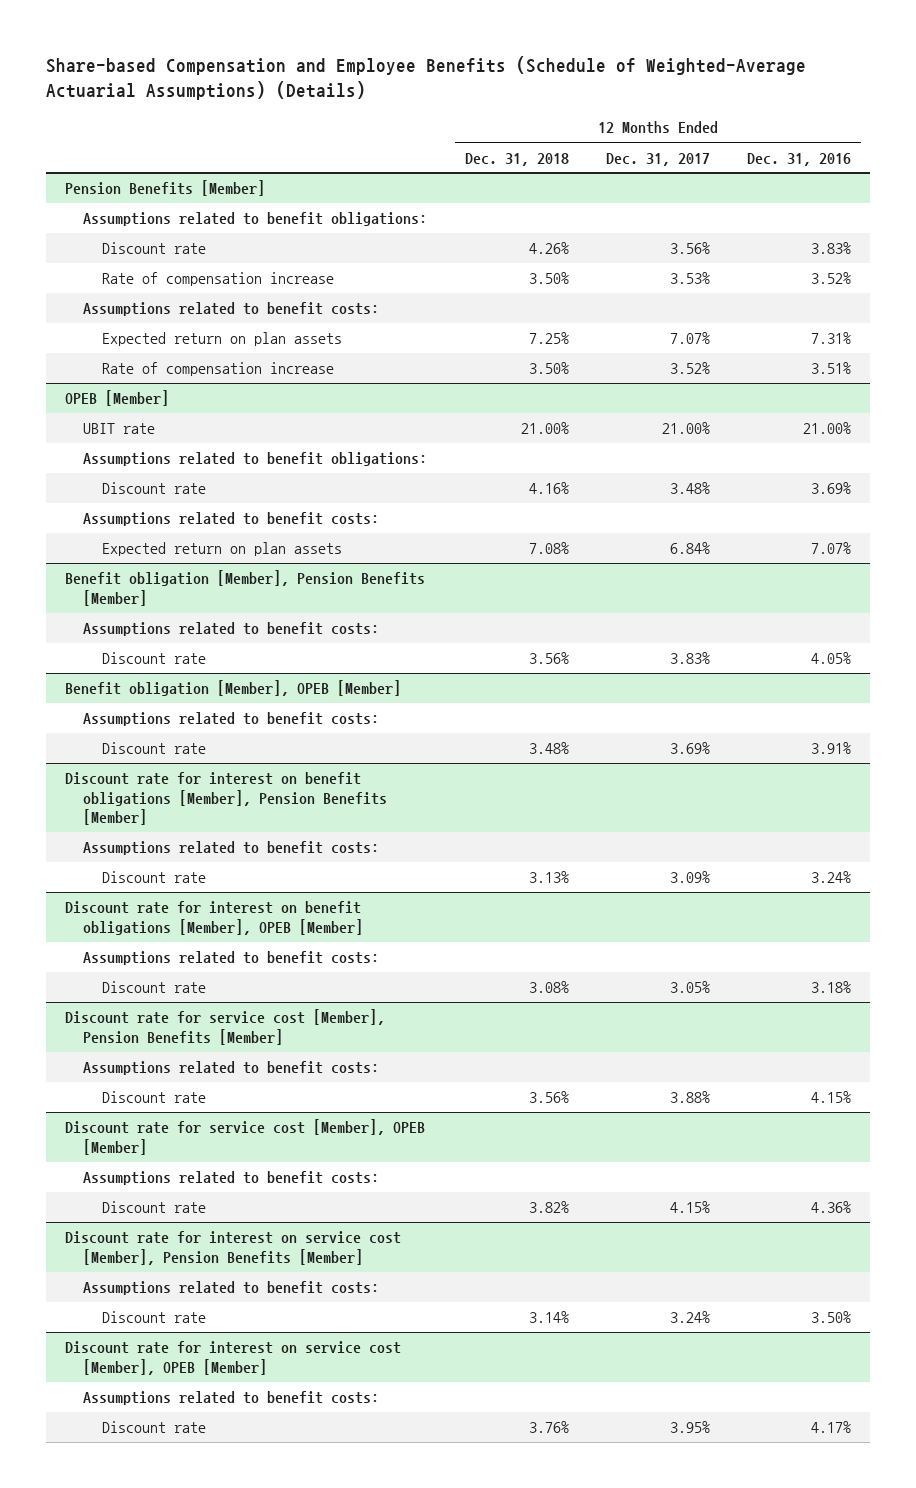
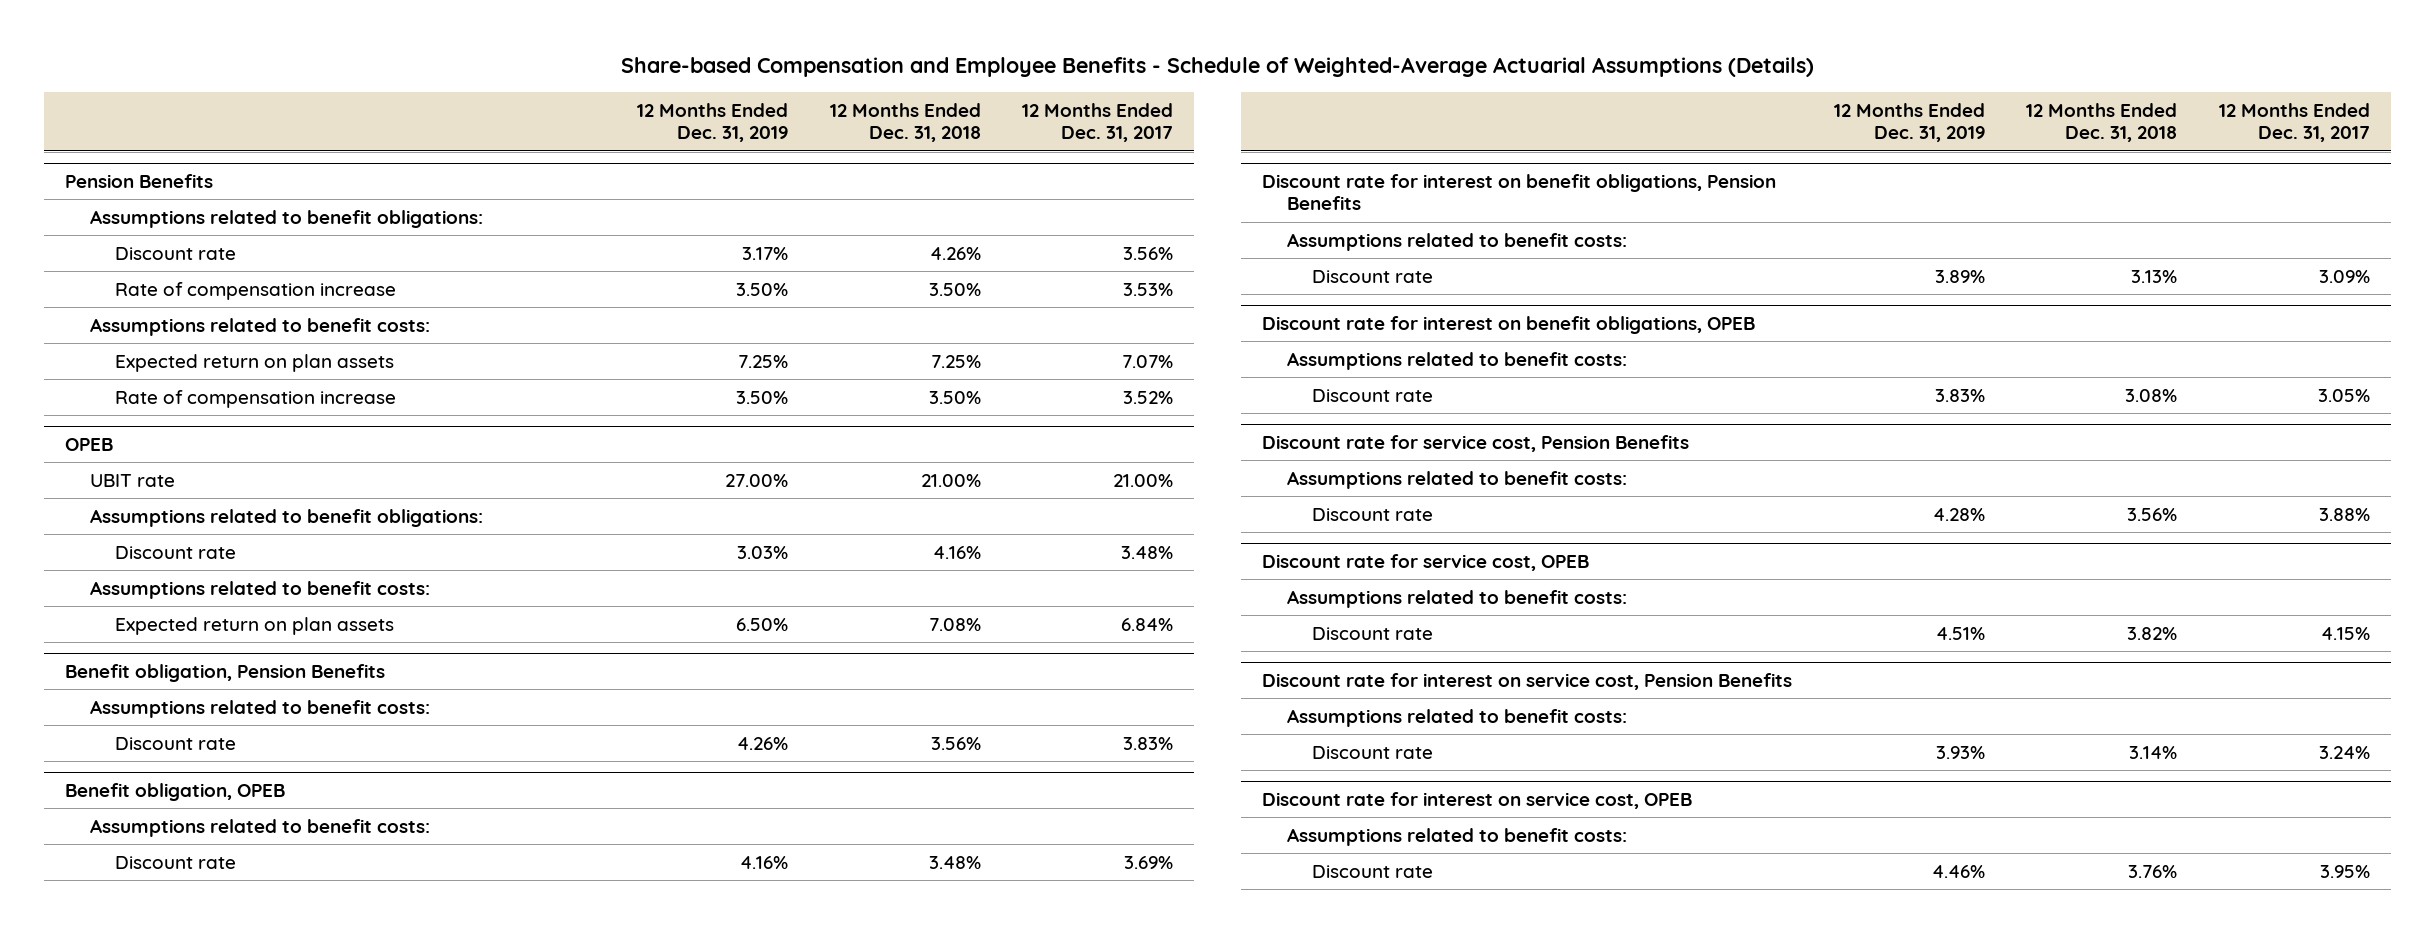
[45,55,806,100] Share-based Compensation and Employee Benefits (Schedule of Weighted-Average Actuarial Assumptions) (Details) -> [620,57,1814,78] Share-based Compensation and Employee Benefits - Schedule of Weighted-Average Actuarial Assumptions (Details)
[747,152,852,166] Dec. 31, 2016 -> none
none -> [636,102,788,143] 12 Months Ended Dec. 31, 2019
[64,180,265,197] Pension Benefits [Member] -> [65,173,214,188] Pension Benefits
[64,390,169,407] OPEB [Member] -> [65,437,114,451] OPEB
[64,570,425,606] Benefit obligation [Member], Pension Benefits [Member] -> [65,663,386,682] Benefit obligation, Pension Benefits
[64,680,401,697] Benefit obligation [Member], OPEB [Member] -> [65,782,286,801] Benefit obligation, OPEB
[64,772,388,826] Discount rate for interest on benefit obligations [Member], Pension Benefits [Member] -> [1261,173,1776,211] Discount rate for interest on benefit obligations, Pension Benefits
[64,901,364,935] Discount rate for interest on benefit obligations [Member], OPEB [Member] -> [1261,315,1755,334] Discount rate for interest on benefit obligations, OPEB
[64,1009,385,1045] Discount rate for service cost [Member], Pension Benefits [Member] -> [1261,434,1689,452] Discount rate for service cost, Pension Benefits
[64,1119,425,1155] Discount rate for service cost [Member], OPEB [Member] -> [1261,553,1589,571] Discount rate for service cost, OPEB
[64,1231,401,1265] Discount rate for interest on service cost [Member], Pension Benefits [Member] -> [1261,672,1792,690] Discount rate for interest on service cost, Pension Benefits
[64,1341,401,1375] Discount rate for interest on service cost [Member], OPEB [Member] -> [1261,791,1692,809] Discount rate for interest on service cost, OPEB

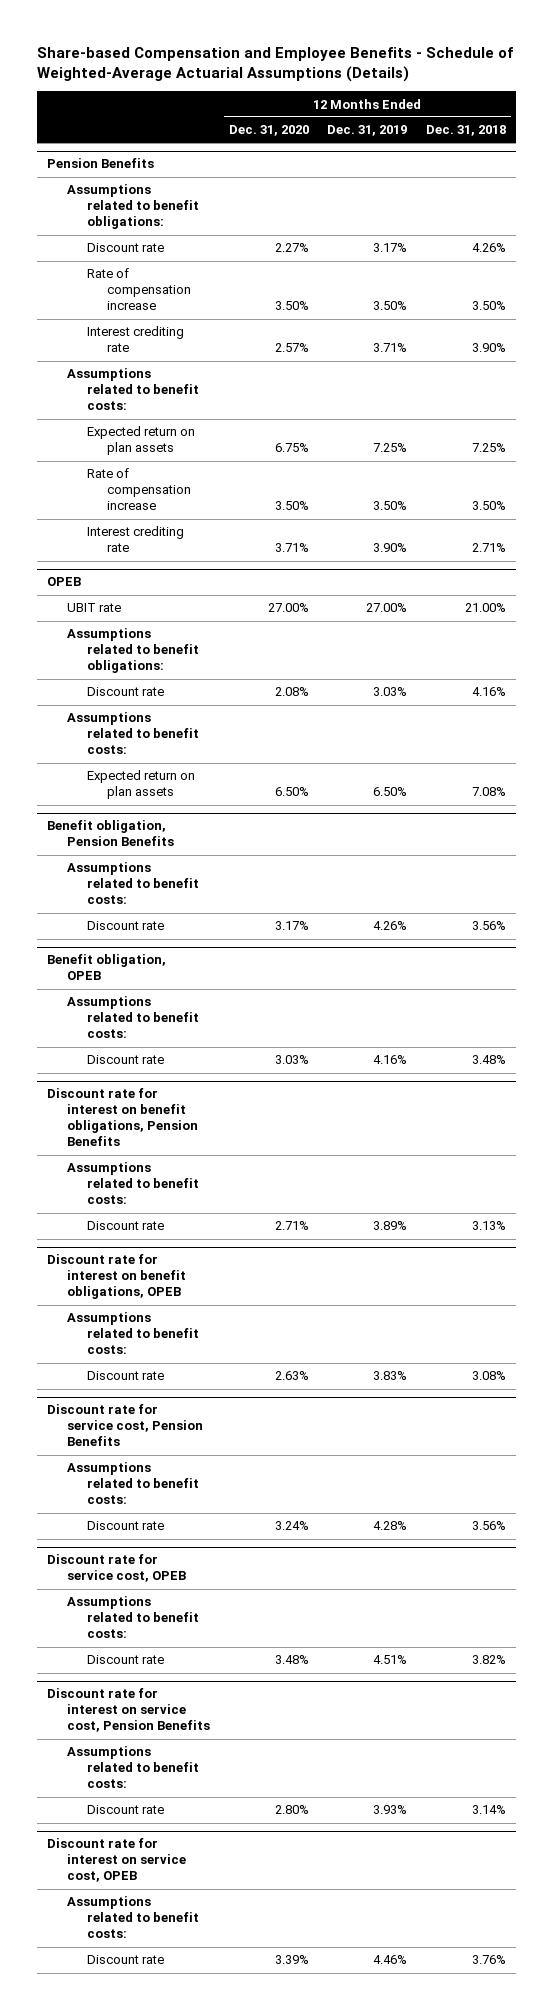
[1022,102,1174,143] 12 Months Ended Dec. 31, 2017 -> none
none -> [228,125,309,137] Dec. 31, 2020
none -> [86,326,184,353] Interest crediting rate
none -> [86,526,184,553] Interest crediting rate

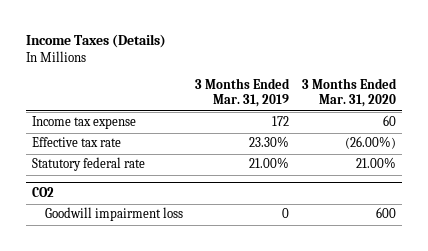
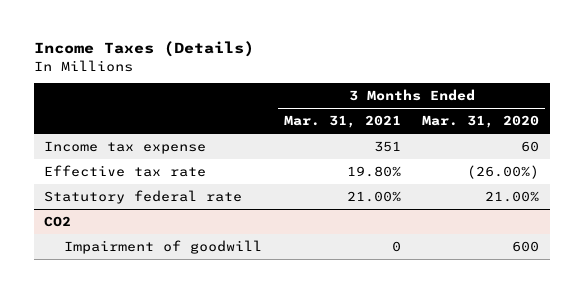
[195,77,291,108] 3 Months Ended Mar. 31, 2019 -> none
none -> [283,115,401,129] Mar. 31, 2021
[45,207,184,222] Goodwill impairment loss -> [64,239,263,254] Impairment of goodwill

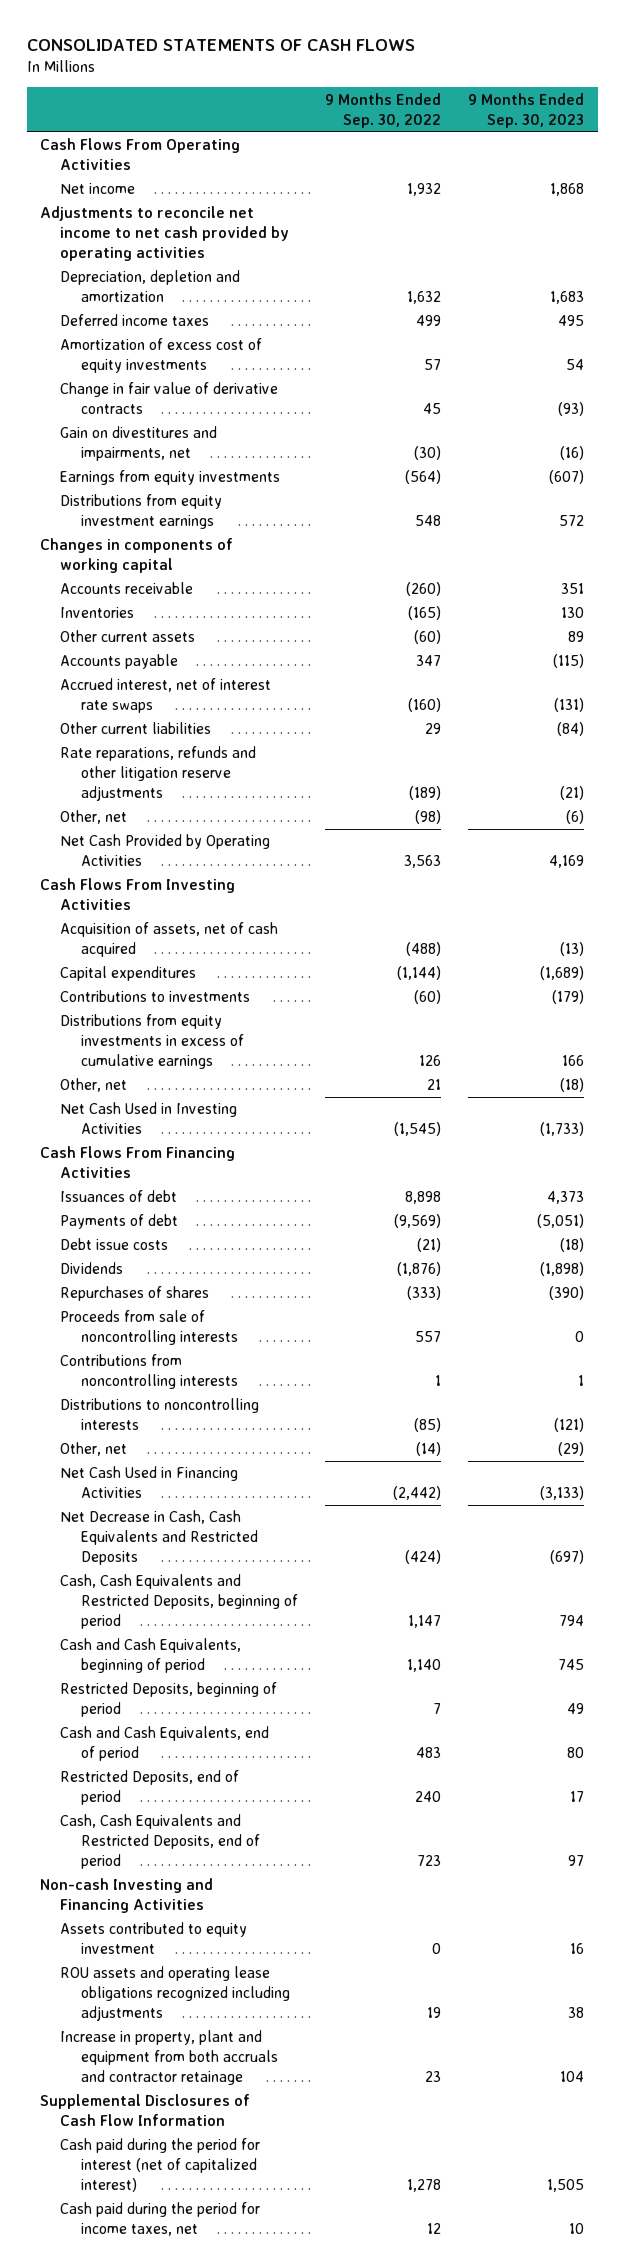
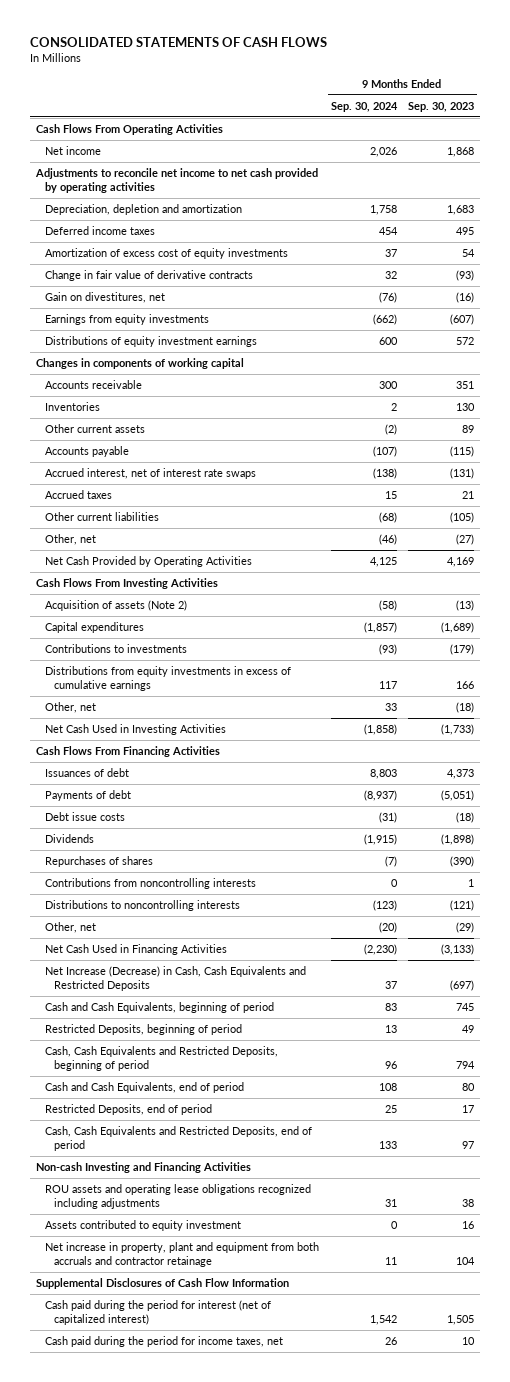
[324,92,441,128] 9 Months Ended Sep. 30, 2022 -> none
none -> [330,101,398,112] Sep. 30, 2024
[60,426,218,462] Gain on divestitures and impairments, net -> [44,291,165,303] Gain on divestitures, net
[60,494,223,530] Distributions from equity investment earnings -> [44,335,257,347] Distributions of equity investment earnings
[60,746,257,802] Rate reparations, refunds and other litigation reserve adjustments -> none
none -> [44,489,112,499] Accrued taxes
[557,722,585,737] (84) -> [450,511,475,523] (105)
[566,810,585,825] (6) -> [456,533,475,545] (27)
[60,922,279,958] Acquisition of assets, net of cash acquired -> [44,599,187,611] Acquisition of assets (Note 2)
[60,1310,238,1346] Proceeds from sale of noncontrolling interests -> none
[60,1510,258,1566] Net Decrease in Cash, Cash Equivalents and Restricted Deposits -> [44,965,306,992] Net Increase (Decrease) in Cash, Cash Equivalents and Restricted Deposits
[60,1574,298,1630] Cash, Cash Equivalents and Restricted Deposits, beginning of period -> [44,1045,278,1072] Cash, Cash Equivalents and Restricted Deposits, beginning of period
[60,1922,248,1955] Assets contributed to equity investment -> [44,1219,241,1231] Assets contributed to equity investment
[60,2030,278,2086] Increase in property, plant and equipment from both accruals and contractor retainage -> [44,1241,319,1268] Net increase in property, plant and equipment from both accruals and contractor retainage

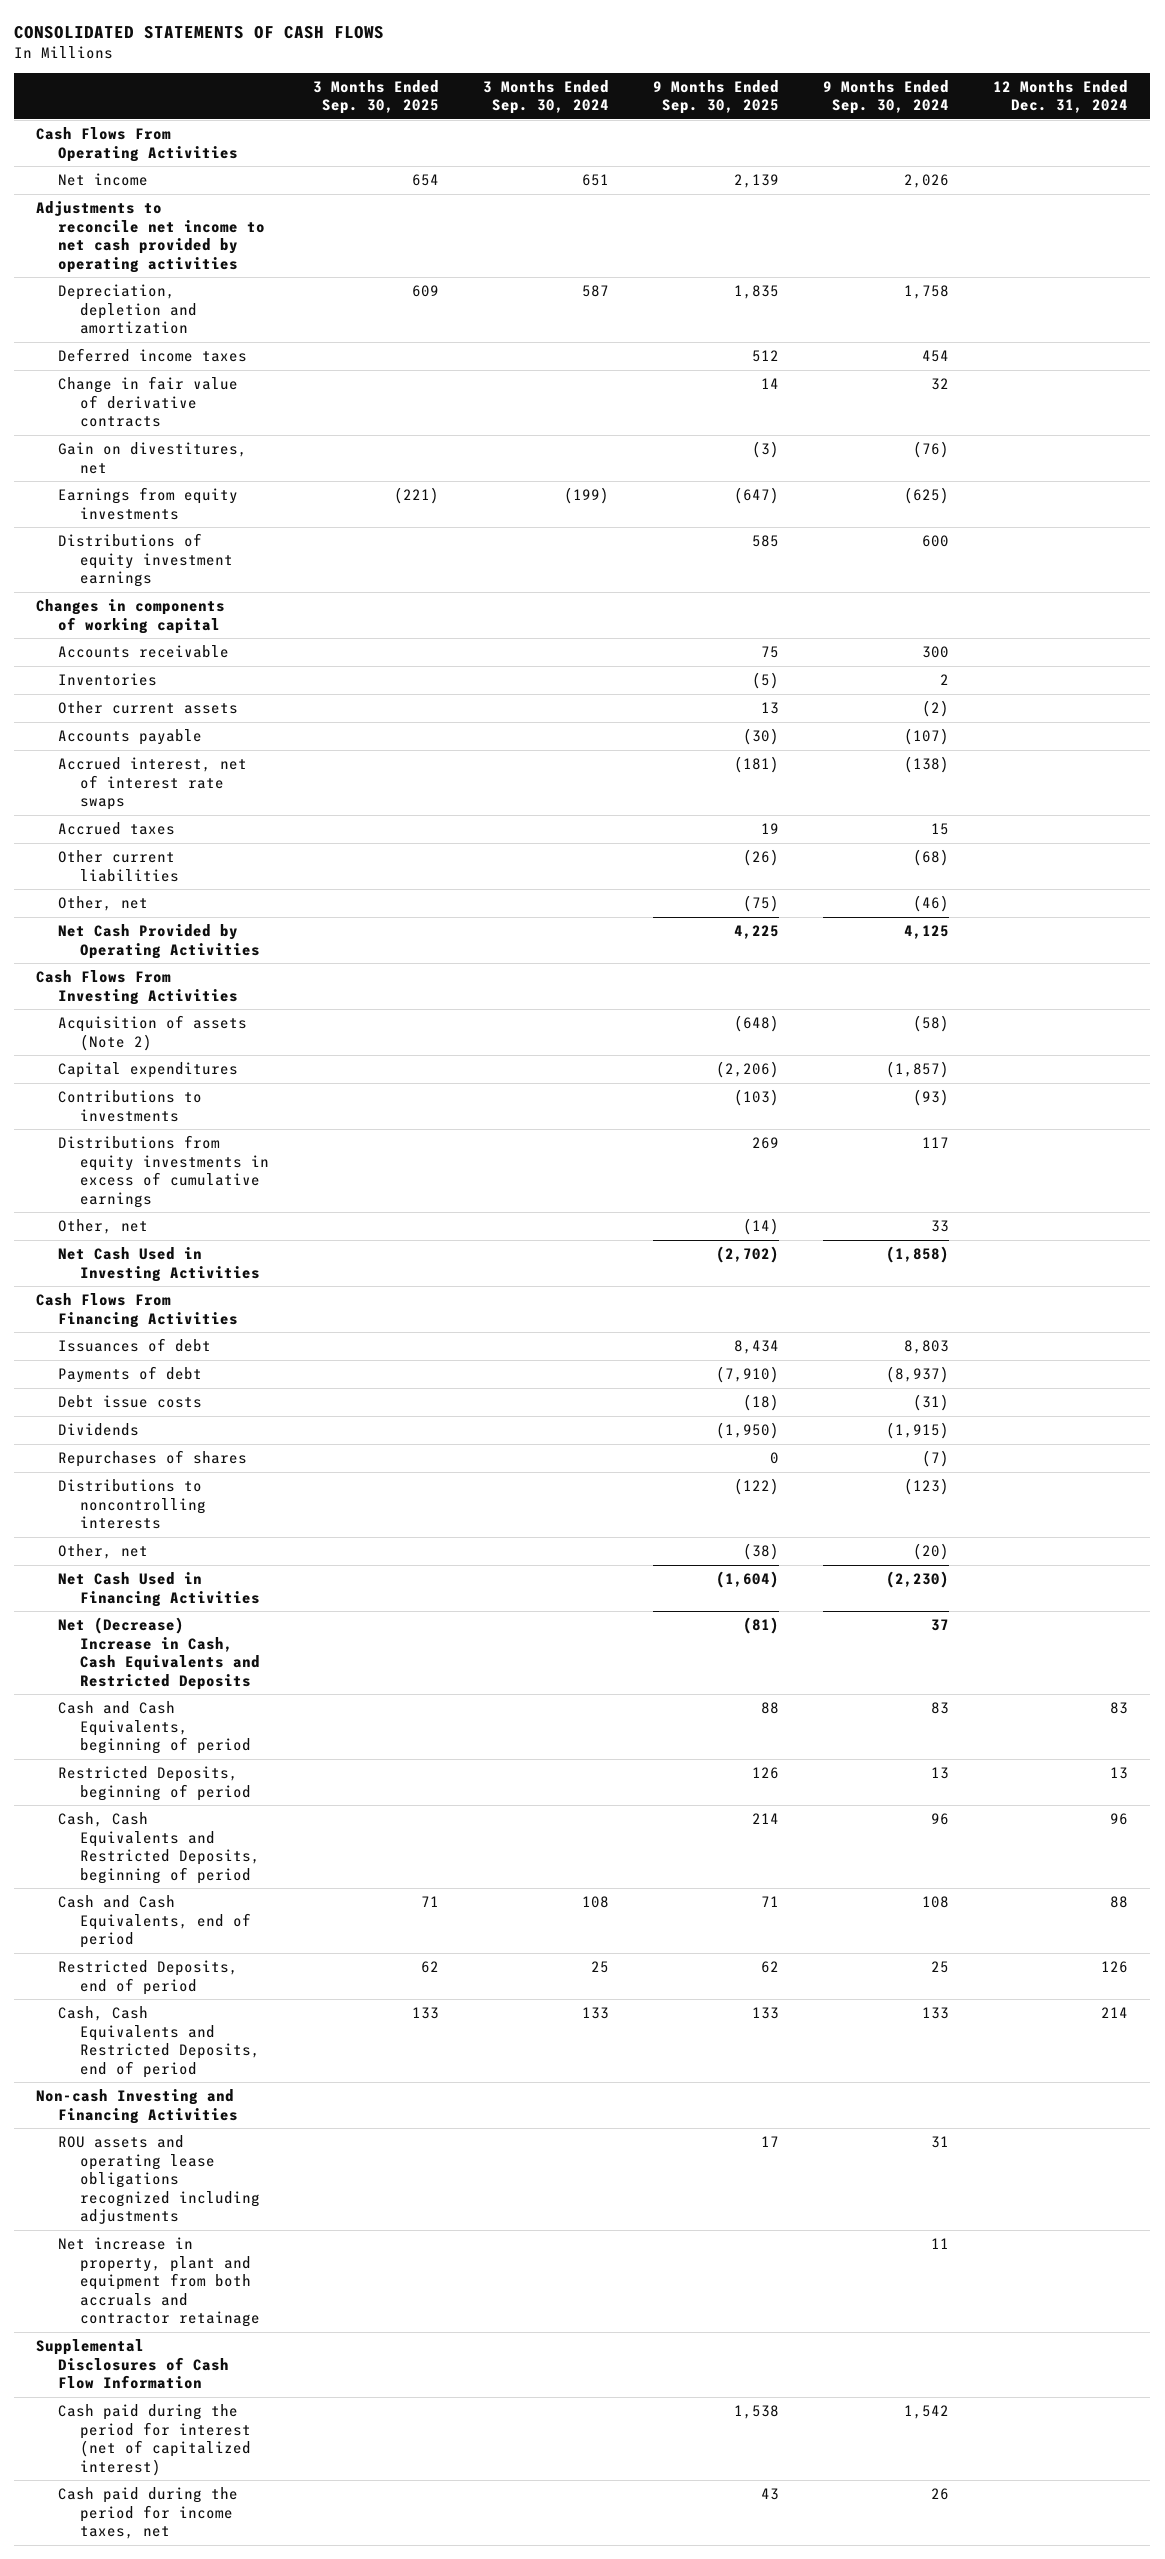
[408,101,475,112] Sep. 30, 2023 -> none
none -> [312,79,439,115] 3 Months Ended Sep. 30, 2025
none -> [483,79,610,115] 3 Months Ended Sep. 30, 2024
none -> [653,79,780,115] 9 Months Ended Sep. 30, 2025
none -> [993,79,1129,114] 12 Months Ended Dec. 31, 2024
[44,247,288,259] Amortization of excess cost of equity investments -> none
[372,313,397,325] (662) -> [904,487,950,505] (625)
[44,877,256,889] Contributions from noncontrolling interests -> none
[44,965,306,992] Net Increase (Decrease) in Cash, Cash Equivalents and Restricted Deposits -> [58,1617,260,1690] Net (Decrease) Increase in Cash, Cash Equivalents and Restricted Deposits
[44,1219,241,1231] Assets contributed to equity investment -> none

